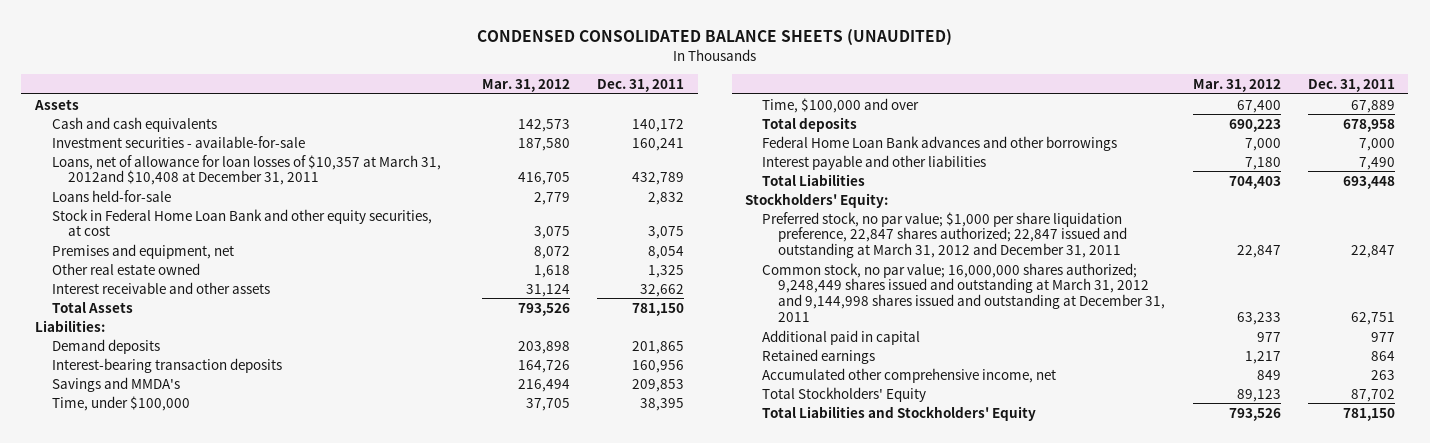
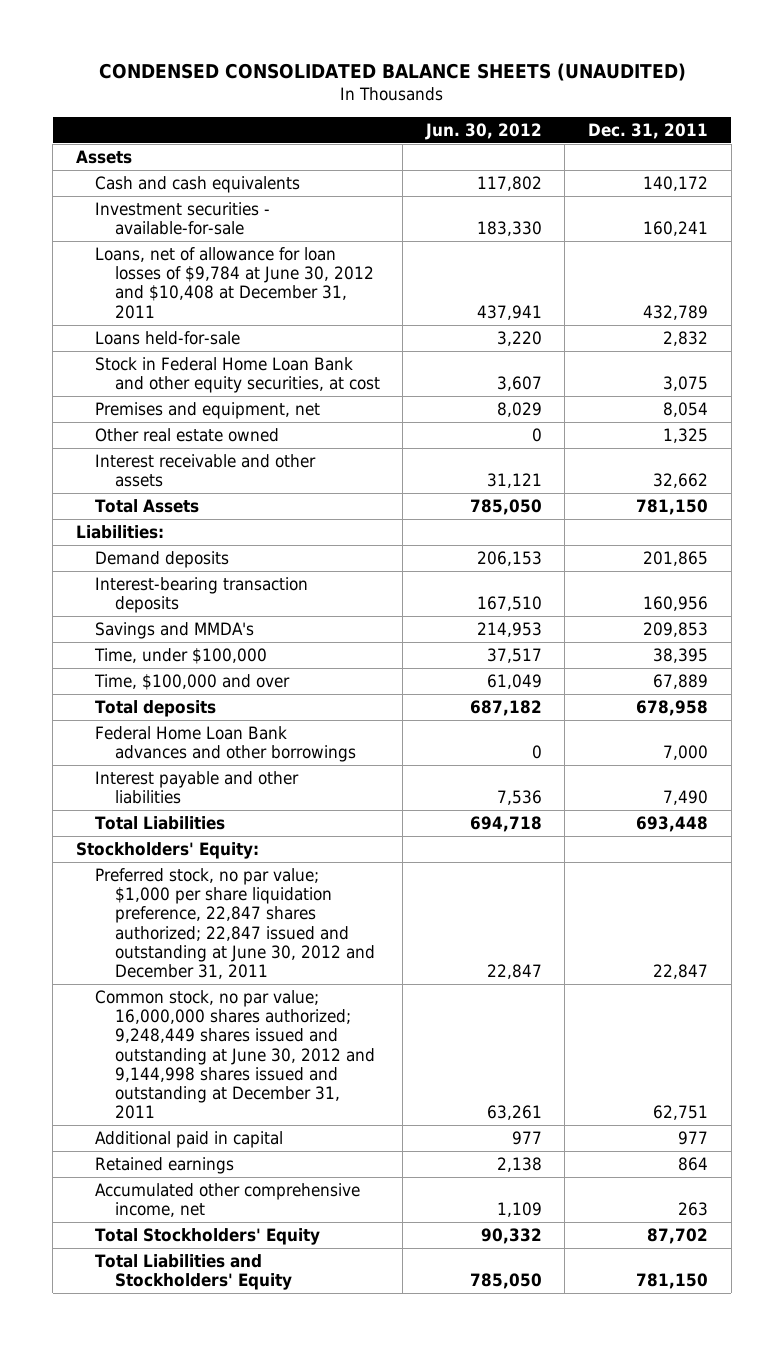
[482,78,571,92] Mar. 31, 2012 -> none
none -> [424,122,542,140] Jun. 30, 2012
[51,154,441,186] Loans, net of allowance for loan losses of $10,357 at March 31, 2012and $10,408 at December 31, 2011 -> [95,247,374,319] Loans, net of allowance for loan losses of $9,784 at June 30, 2012 and $10,408 at December 31, 2011
[761,211,1128,259] Preferred stock, no par value; $1,000 per share liquidation preference, 22,847 shares authorized; 22,847 issued and outstanding at March 31, 2012 and December 31, 2011 -> [95,868,375,979] Preferred stock, no par value; $1,000 per share liquidation preference, 22,847 shares authorized; 22,847 issued and outstanding at June 30, 2012 and December 31, 2011
[761,262,1166,323] Common stock, no par value; 16,000,000 shares authorized; 9,248,449 shares issued and outstanding at March 31, 2012 and 9,144,998 shares issued and outstanding at December 31, 2011 -> [95,990,375,1120] Common stock, no par value; 16,000,000 shares authorized; 9,248,449 shares issued and outstanding at June 30, 2012 and 9,144,998 shares issued and outstanding at December 31, 2011

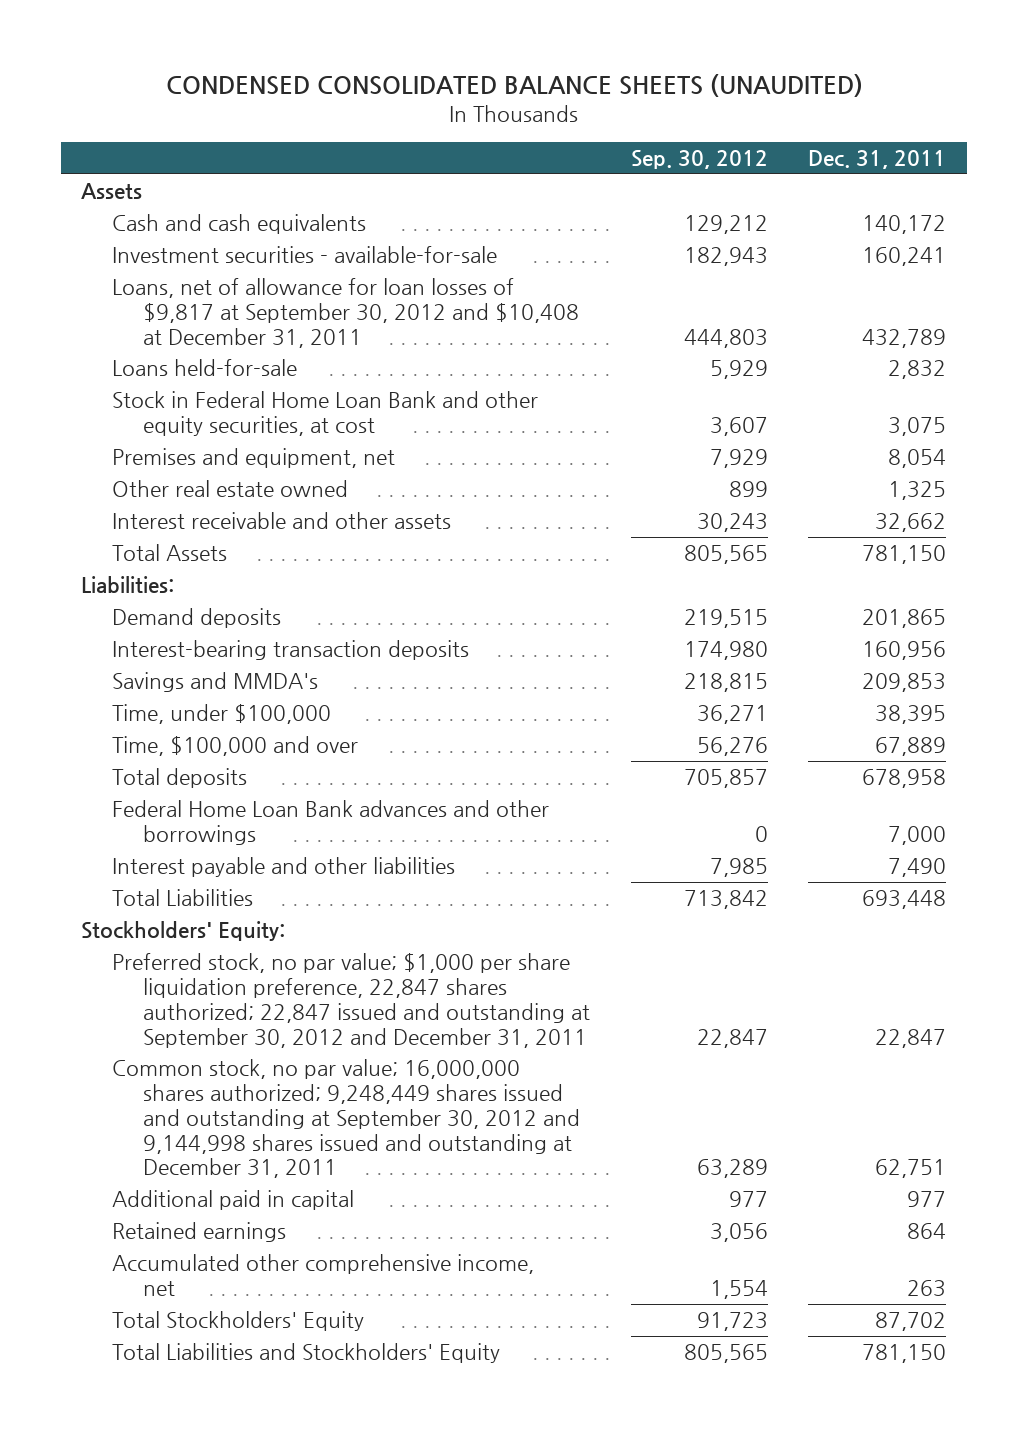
[424,122,542,140] Jun. 30, 2012 -> none
none -> [630,150,768,170] Sep. 30, 2012
[95,247,374,319] Loans, net of allowance for loan losses of $9,784 at June 30, 2012 and $10,408 at December 31, 2011 -> [112,278,580,348] Loans, net of allowance for loan losses of $9,817 at September 30, 2012 and $10,408 at December 31, 2011
[95,868,375,979] Preferred stock, no par value; $1,000 per share liquidation preference, 22,847 shares authorized; 22,847 issued and outstanding at June 30, 2012 and December 31, 2011 -> [112,953,591,1048] Preferred stock, no par value; $1,000 per share liquidation preference, 22,847 shares authorized; 22,847 issued and outstanding at September 30, 2012 and December 31, 2011
[95,990,375,1120] Common stock, no par value; 16,000,000 shares authorized; 9,248,449 shares issued and outstanding at June 30, 2012 and 9,144,998 shares issued and outstanding at December 31, 2011 -> [112,1059,581,1179] Common stock, no par value; 16,000,000 shares authorized; 9,248,449 shares issued and outstanding at September 30, 2012 and 9,144,998 shares issued and outstanding at December 31, 2011

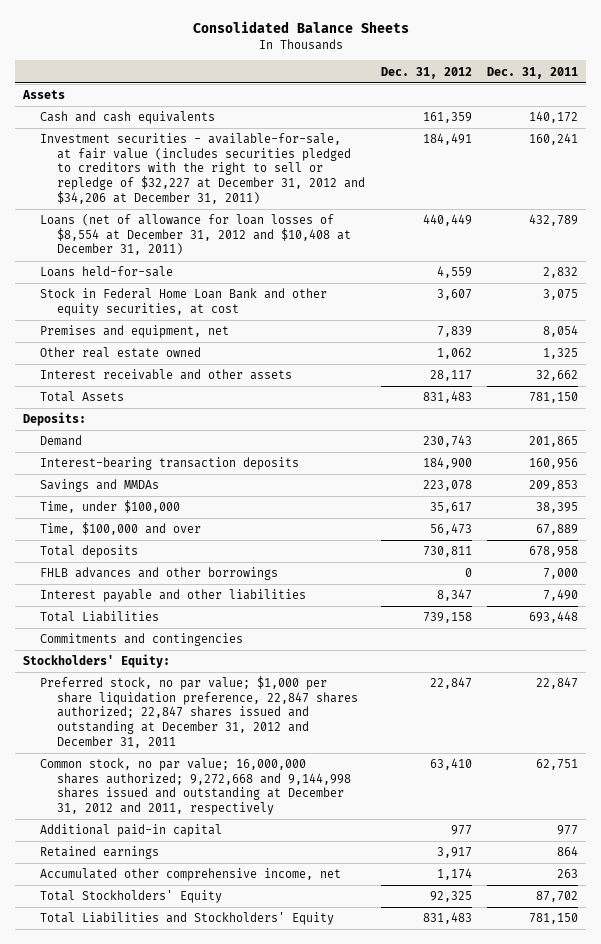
[165,74,863,98] CONDENSED CONSOLIDATED BALANCE SHEETS (UNAUDITED) -> [192,21,409,34] Consolidated Balance Sheets
[630,150,768,170] Sep. 30, 2012 -> none
none -> [380,66,472,79] Dec. 31, 2012
[112,246,498,264] Investment securities - available-for-sale -> [40,133,366,204] Investment securities - available-for-sale, at fair value (includes securities pledged to creditors with the right to sell or repledge of $32,227 at December 31, 2012 and $34,206 at December 31, 2011)
[112,278,580,348] Loans, net of allowance for loan losses of $9,817 at September 30, 2012 and $10,408 at December 31, 2011 -> [40,214,352,256] Loans (net of allowance for loan losses of $8,554 at December 31, 2012 and $10,408 at December 31, 2011)
[81,576,175,594] Liabilities: -> none
none -> [23,412,87,427] Deposits:
[112,608,282,629] Demand deposits -> [40,435,83,447] Demand
[112,672,319,693] Savings and MMDA's -> [40,479,160,493] Savings and MMDAs
[112,800,550,845] Federal Home Loan Bank advances and other borrowings -> [40,567,279,581] FHLB advances and other borrowings
none -> [40,633,244,647] Commitments and contingencies
[112,953,591,1048] Preferred stock, no par value; $1,000 per share liquidation preference, 22,847 shares authorized; 22,847 issued and outstanding at September 30, 2012 and December 31, 2011 -> [40,676,359,748] Preferred stock, no par value; $1,000 per share liquidation preference, 22,847 shares authorized; 22,847 shares issued and outstanding at December 31, 2012 and December 31, 2011
[112,1059,581,1179] Common stock, no par value; 16,000,000 shares authorized; 9,248,449 shares issued and outstanding at September 30, 2012 and 9,144,998 shares issued and outstanding at December 31, 2011 -> [40,758,352,816] Common stock, no par value; 16,000,000 shares authorized; 9,272,668 and 9,144,998 shares issued and outstanding at December 31, 2012 and 2011, respectively
[112,1190,355,1211] Additional paid in capital -> [40,824,223,838] Additional paid-in capital

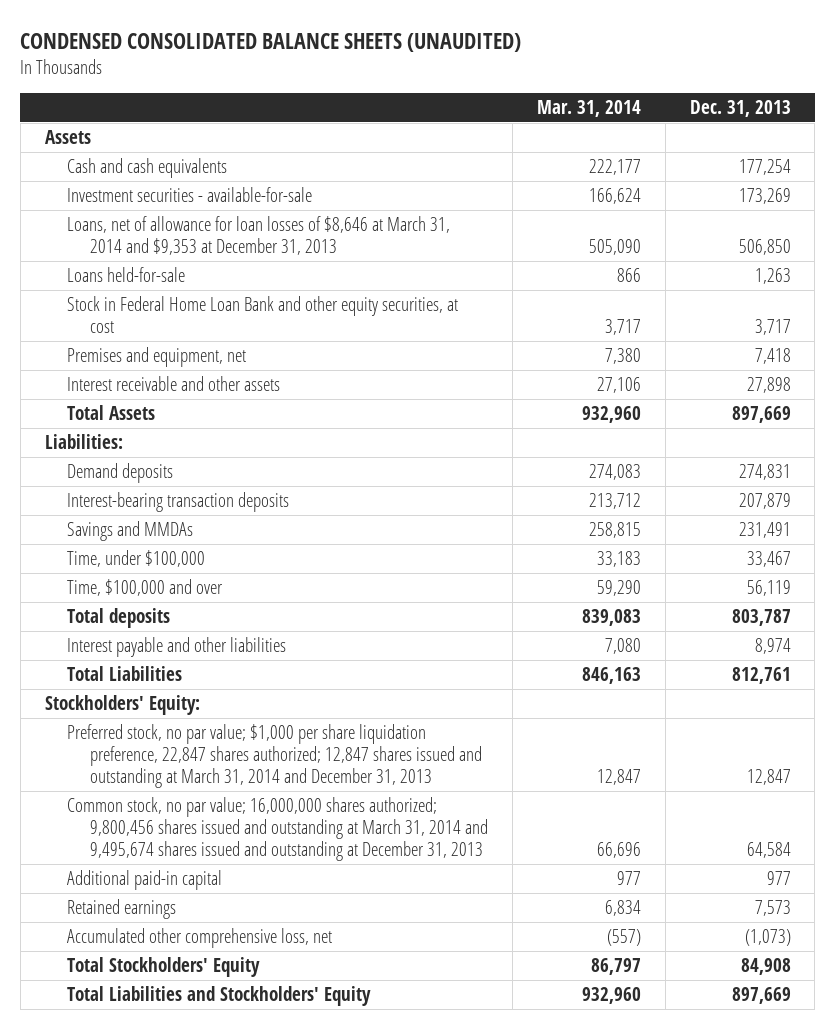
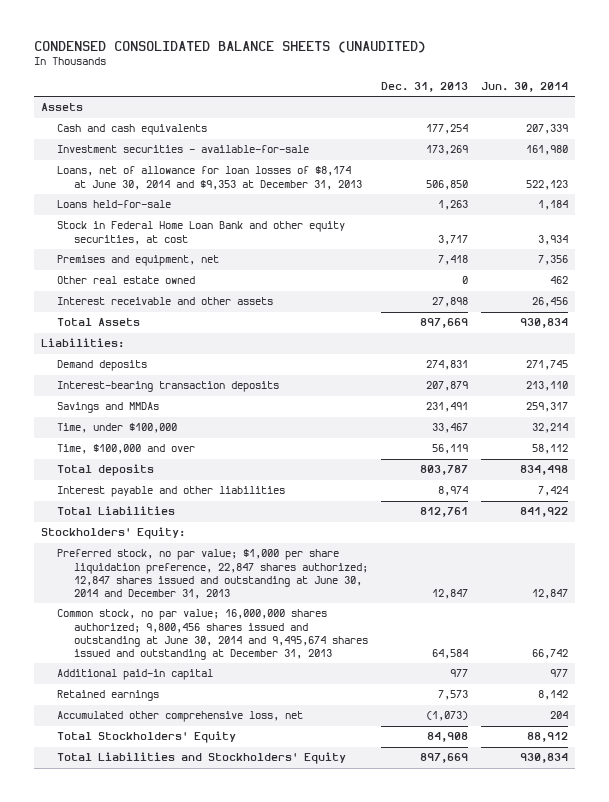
[536,99,641,117] Mar. 31, 2014 -> none
none -> [481,82,569,93] Jun. 30, 2014
[67,216,451,256] Loans, net of allowance for loan losses of $8,646 at March 31, 2014 and $9,353 at December 31, 2013 -> [57,166,362,190] Loans, net of allowance for loan losses of $8,174 at June 30, 2014 and $9,353 at December 31, 2013
none -> [57,276,196,285] Other real estate owned
[67,724,483,788] Preferred stock, no par value; $1,000 per share liquidation preference, 22,847 shares authorized; 12,847 shares issued and outstanding at March 31, 2014 and December 31, 2013 -> [57,549,368,600] Preferred stock, no par value; $1,000 per share liquidation preference, 22,847 shares authorized; 12,847 shares issued and outstanding at June 30, 2014 and December 31, 2013
[67,797,489,861] Common stock, no par value; 16,000,000 shares authorized; 9,800,456 shares issued and outstanding at March 31, 2014 and 9,495,674 shares issued and outstanding at December 31, 2013 -> [57,609,368,661] Common stock, no par value; 16,000,000 shares authorized; 9,800,456 shares issued and outstanding at June 30, 2014 and 9,495,674 shares issued and outstanding at December 31, 2013

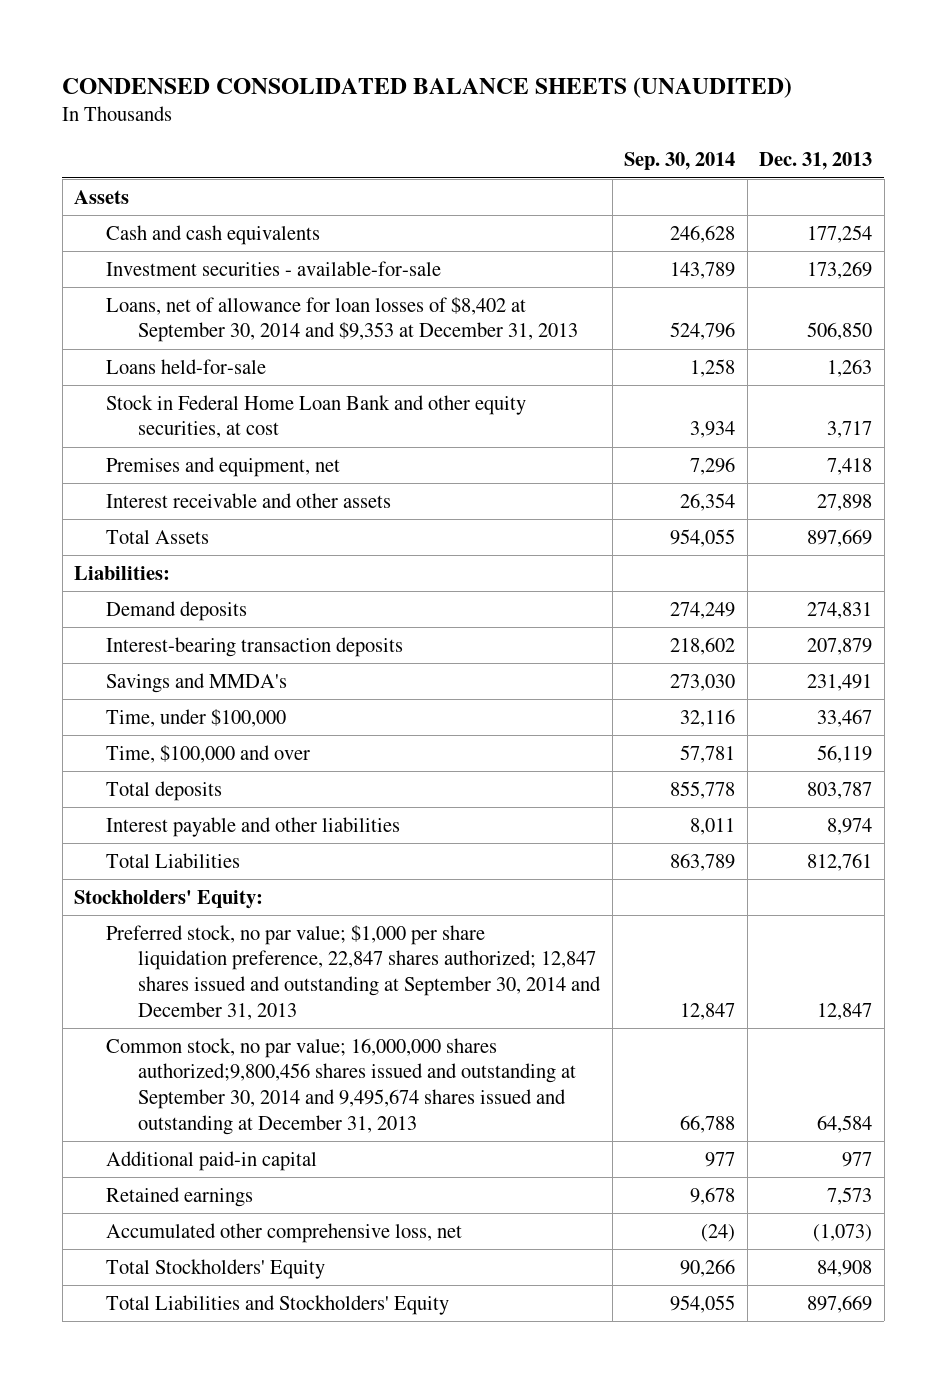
[481,82,569,93] Jun. 30, 2014 -> none
none -> [624,152,736,171] Sep. 30, 2014
[57,166,362,190] Loans, net of allowance for loan losses of $8,174 at June 30, 2014 and $9,353 at December 31, 2013 -> [106,296,579,343] Loans, net of allowance for loan losses of $8,402 at September 30, 2014 and $9,353 at December 31, 2013
[57,276,196,285] Other real estate owned -> none
[57,402,160,414] Savings and MMDAs -> [106,672,288,693] Savings and MMDA's
[57,549,368,600] Preferred stock, no par value; $1,000 per share liquidation preference, 22,847 shares authorized; 12,847 shares issued and outstanding at June 30, 2014 and December 31, 2013 -> [106,924,602,1021] Preferred stock, no par value; $1,000 per share liquidation preference, 22,847 shares authorized; 12,847 shares issued and outstanding at September 30, 2014 and December 31, 2013
[57,609,368,661] Common stock, no par value; 16,000,000 shares authorized; 9,800,456 shares issued and outstanding at June 30, 2014 and 9,495,674 shares issued and outstanding at December 31, 2013 -> [106,1037,577,1136] Common stock, no par value; 16,000,000 shares authorized;9,800,456 shares issued and outstanding at September 30, 2014 and 9,495,674 shares issued and outstanding at December 31, 2013

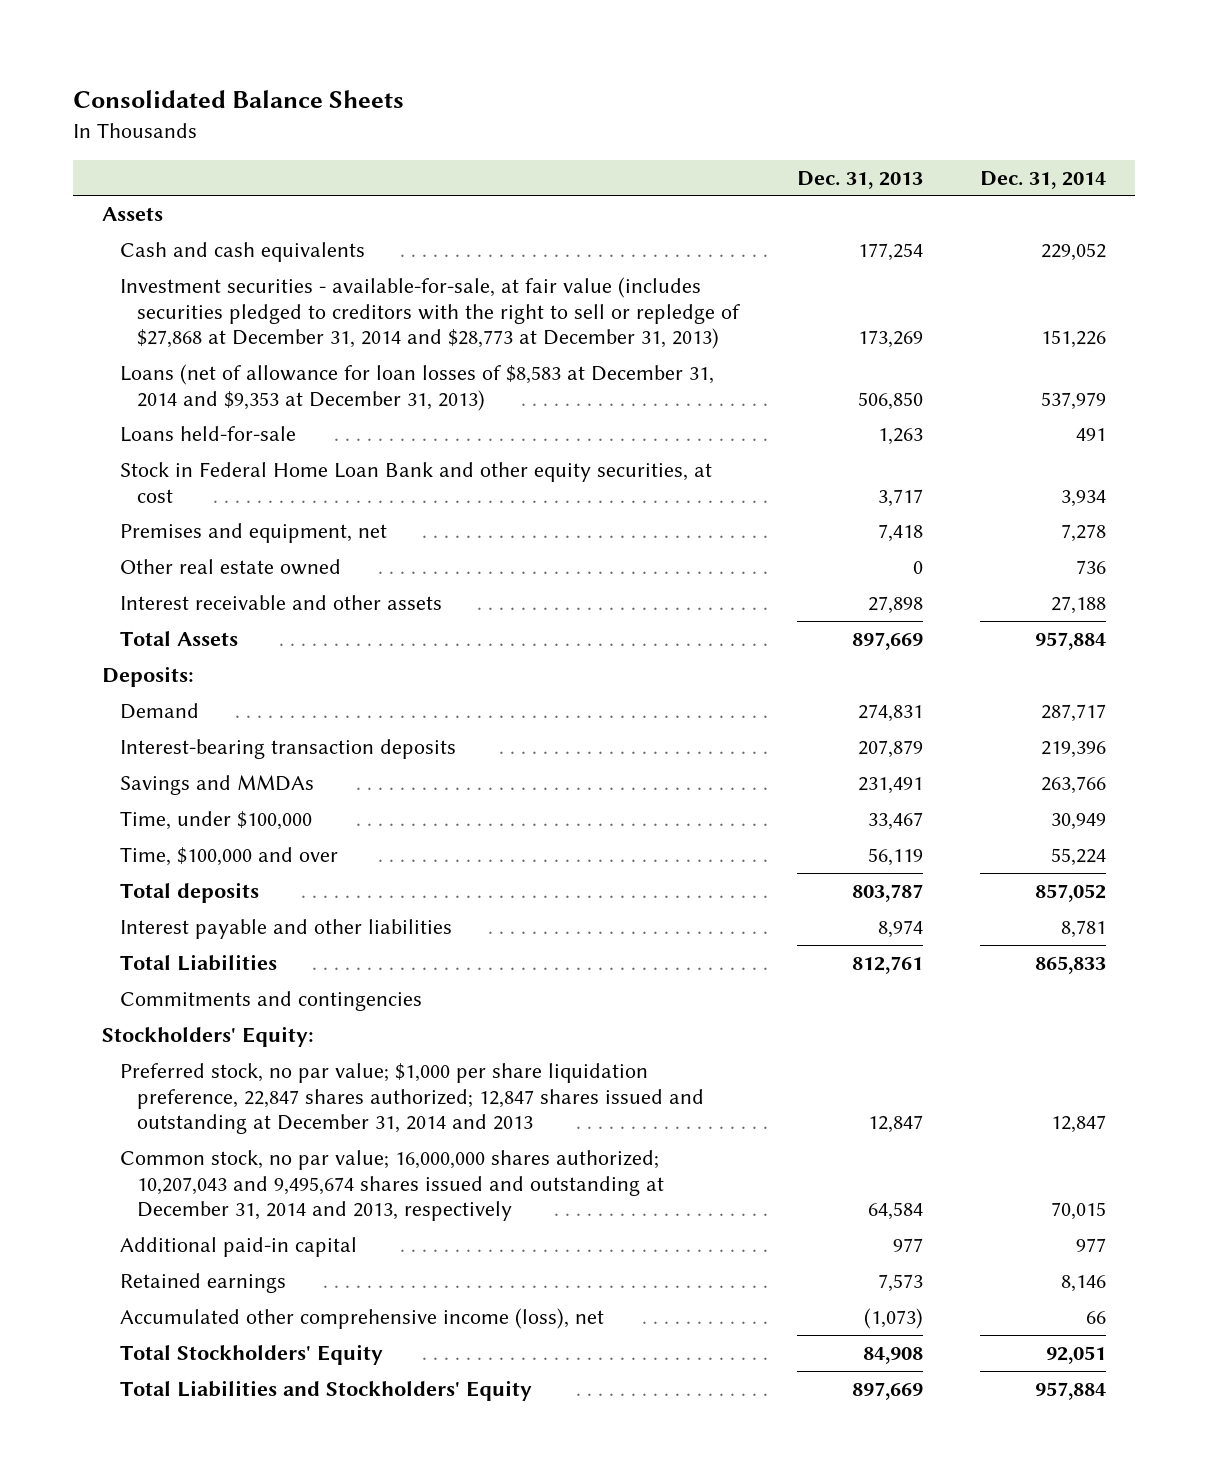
[62,77,793,99] CONDENSED CONSOLIDATED BALANCE SHEETS (UNAUDITED) -> [73,89,405,108] Consolidated Balance Sheets
[624,152,736,171] Sep. 30, 2014 -> none
none -> [980,170,1107,189] Dec. 31, 2014
[106,260,442,276] Investment securities - available-for-sale -> [119,277,741,350] Investment securities - available-for-sale, at fair value (includes securities pledged to creditors with the right to sell or repledge of $27,868 at December 31, 2014 and $28,773 at December 31, 2013)
[106,296,579,343] Loans, net of allowance for loan losses of $8,402 at September 30, 2014 and $9,353 at December 31, 2013 -> [119,364,714,411] Loans (net of allowance for loan losses of $8,583 at December 31, 2014 and $9,353 at December 31, 2013)
none -> [119,559,341,576] Other real estate owned
[74,565,171,580] Liabilities: -> none
none -> [102,666,195,688] Deposits:
[106,600,248,621] Demand deposits -> [119,703,199,720] Demand
[106,672,288,693] Savings and MMDA's -> [119,775,314,796] Savings and MMDAs
none -> [119,991,422,1012] Commitments and contingencies
[106,924,602,1021] Preferred stock, no par value; $1,000 per share liquidation preference, 22,847 shares authorized; 12,847 shares issued and outstanding at September 30, 2014 and December 31, 2013 -> [119,1063,705,1135] Preferred stock, no par value; $1,000 per share liquidation preference, 22,847 shares authorized; 12,847 shares issued and outstanding at December 31, 2014 and 2013
[106,1037,577,1136] Common stock, no par value; 16,000,000 shares authorized;9,800,456 shares issued and outstanding at September 30, 2014 and 9,495,674 shares issued and outstanding at December 31, 2013 -> [119,1150,665,1222] Common stock, no par value; 16,000,000 shares authorized; 10,207,043 and 9,495,674 shares issued and outstanding at December 31, 2014 and 2013, respectively
[106,1222,463,1243] Accumulated other comprehensive loss, net -> [119,1308,604,1330] Accumulated other comprehensive income (loss), net

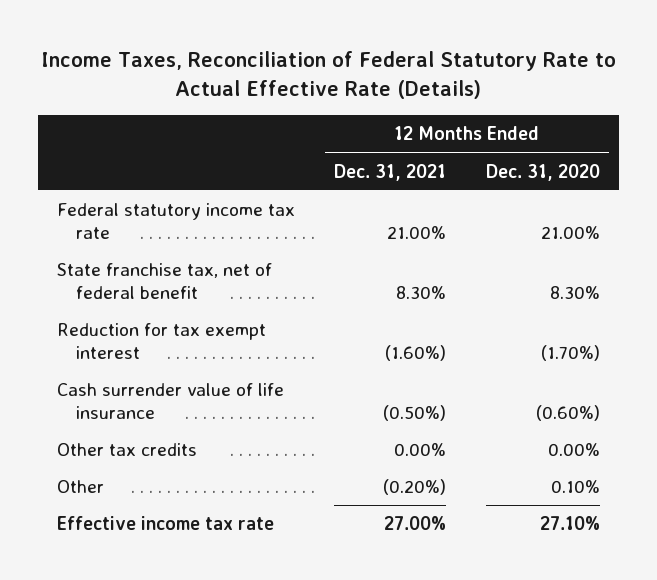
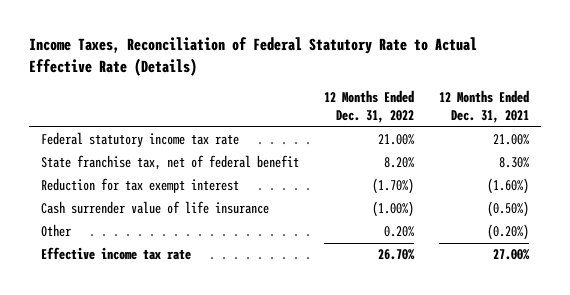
[485,163,600,181] Dec. 31, 2020 -> none
none -> [323,90,414,123] 12 Months Ended Dec. 31, 2022
[57,443,198,457] Other tax credits -> none

